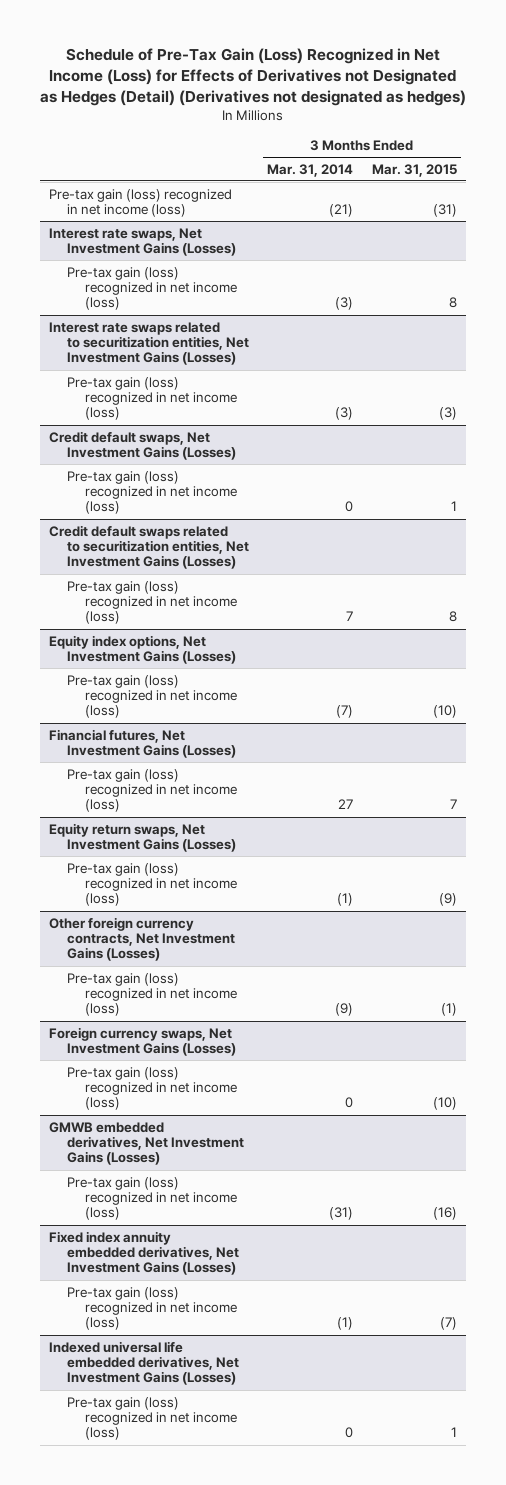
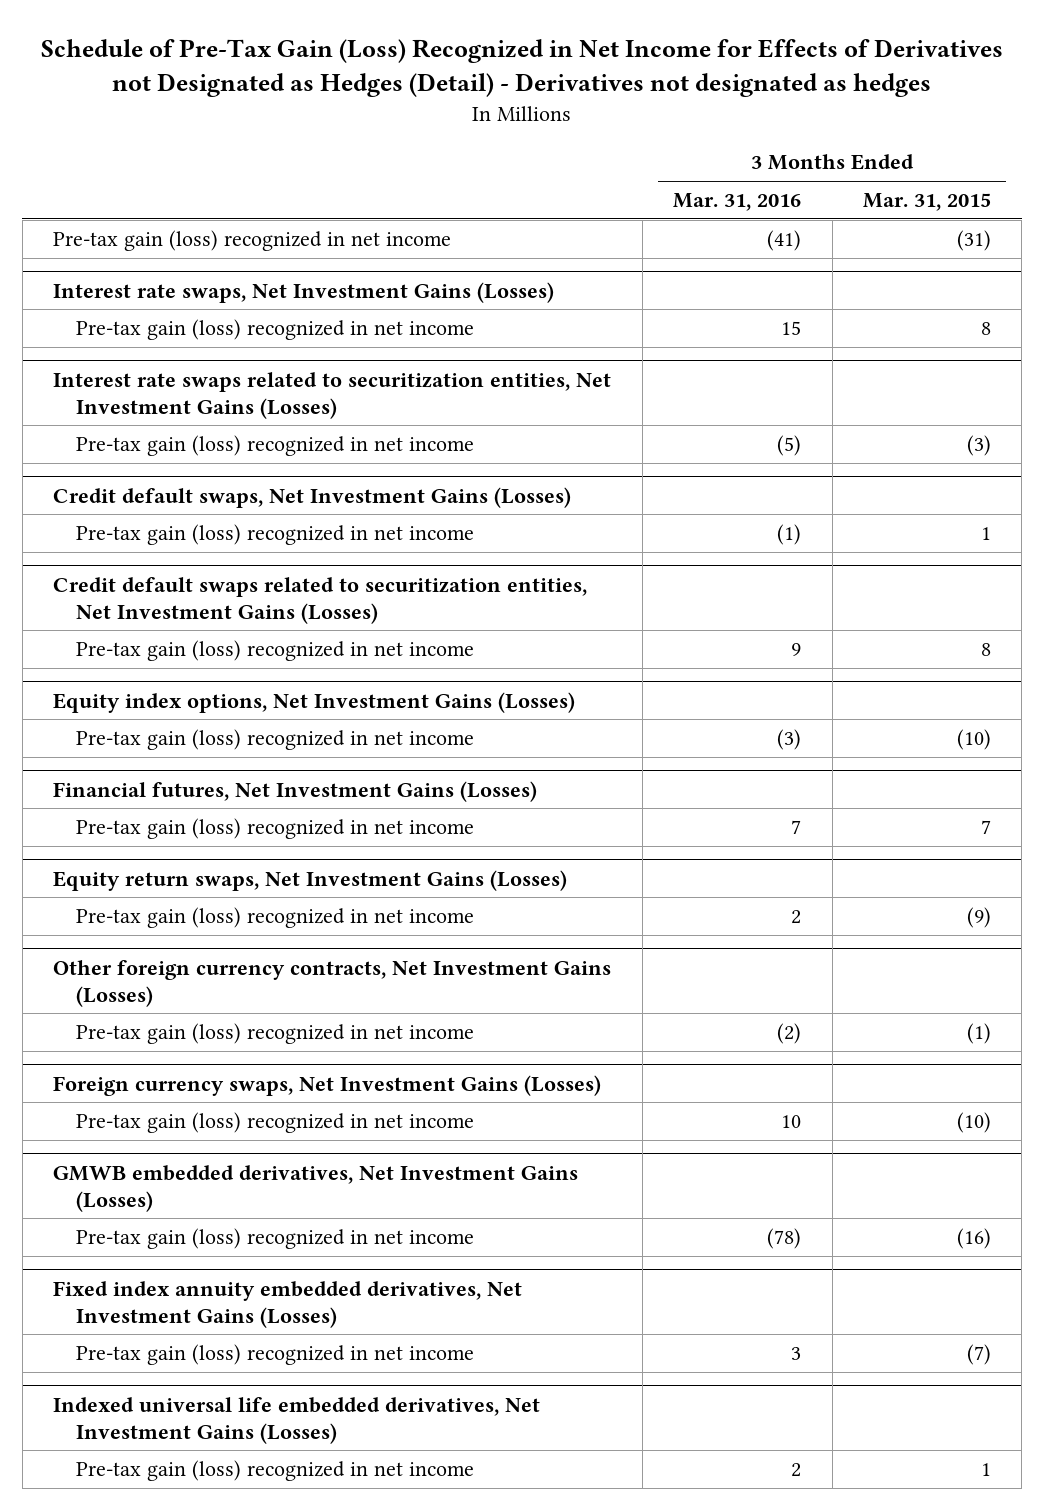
[39,48,466,106] Schedule of Pre-Tax Gain (Loss) Recognized in Net Income (Loss) for Effects of Derivatives not Designated as Hedges (Detail) (Derivatives not designated as hedges) -> [41,38,1004,98] Schedule of Pre-Tax Gain (Loss) Recognized in Net Income for Effects of Derivatives not Designated as Hedges (Detail) - Derivatives not designated as hedges
[267,163,354,177] Mar. 31, 2014 -> none
none -> [673,193,802,212] Mar. 31, 2016
[48,188,232,218] Pre-tax gain (loss) recognized in net income (loss) -> [53,230,452,252] Pre-tax gain (loss) recognized in net income
[66,266,237,311] Pre-tax gain (loss) recognized in net income (loss) -> [75,319,474,341] Pre-tax gain (loss) recognized in net income
[66,376,237,421] Pre-tax gain (loss) recognized in net income (loss) -> [75,435,474,457] Pre-tax gain (loss) recognized in net income
[66,470,237,515] Pre-tax gain (loss) recognized in net income (loss) -> [75,524,474,546] Pre-tax gain (loss) recognized in net income
[66,580,237,625] Pre-tax gain (loss) recognized in net income (loss) -> [75,640,474,662] Pre-tax gain (loss) recognized in net income
[66,674,237,719] Pre-tax gain (loss) recognized in net income (loss) -> [75,729,474,751] Pre-tax gain (loss) recognized in net income
[66,768,237,813] Pre-tax gain (loss) recognized in net income (loss) -> [75,818,474,840] Pre-tax gain (loss) recognized in net income
[66,862,237,907] Pre-tax gain (loss) recognized in net income (loss) -> [75,907,474,929] Pre-tax gain (loss) recognized in net income
[66,972,237,1017] Pre-tax gain (loss) recognized in net income (loss) -> [75,1023,474,1045] Pre-tax gain (loss) recognized in net income
[66,1066,237,1111] Pre-tax gain (loss) recognized in net income (loss) -> [75,1112,474,1134] Pre-tax gain (loss) recognized in net income
[66,1176,237,1221] Pre-tax gain (loss) recognized in net income (loss) -> [75,1228,474,1250] Pre-tax gain (loss) recognized in net income
[66,1286,237,1331] Pre-tax gain (loss) recognized in net income (loss) -> [75,1344,474,1366] Pre-tax gain (loss) recognized in net income
[66,1396,237,1441] Pre-tax gain (loss) recognized in net income (loss) -> [75,1460,474,1482] Pre-tax gain (loss) recognized in net income

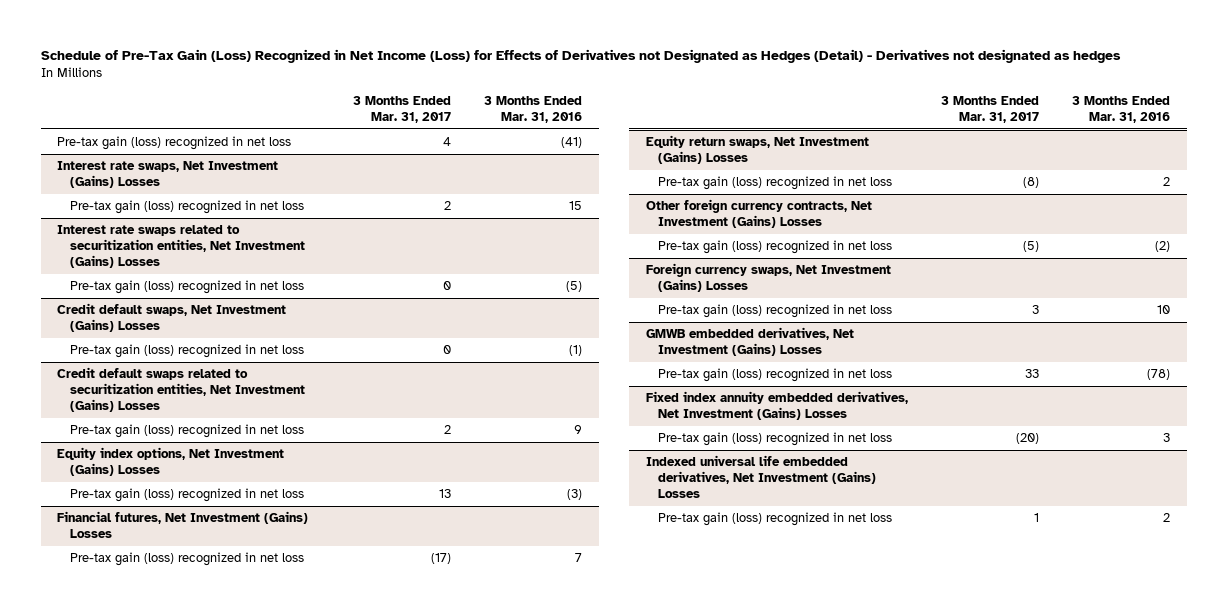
[41,38,1004,98] Schedule of Pre-Tax Gain (Loss) Recognized in Net Income for Effects of Derivatives not Designated as Hedges (Detail) - Derivatives not designated as hedges -> [40,48,1121,63] Schedule of Pre-Tax Gain (Loss) Recognized in Net Income (Loss) for Effects of Derivatives not Designated as Hedges (Detail) - Derivatives not designated as hedges
[863,193,992,212] Mar. 31, 2015 -> none
none -> [352,96,451,123] 3 Months Ended Mar. 31, 2017
[53,230,452,252] Pre-tax gain (loss) recognized in net income -> [57,136,292,151] Pre-tax gain (loss) recognized in net loss
[53,281,555,303] Interest rate swaps, Net Investment Gains (Losses) -> [57,161,279,188] Interest rate swaps, Net Investment (Gains) Losses
[75,319,474,341] Pre-tax gain (loss) recognized in net income -> [69,200,304,215] Pre-tax gain (loss) recognized in net loss
[53,371,612,419] Interest rate swaps related to securitization entities, Net Investment Gains (Losses) -> [57,225,305,268] Interest rate swaps related to securitization entities, Net Investment (Gains) Losses
[75,435,474,457] Pre-tax gain (loss) recognized in net income -> [69,280,304,295] Pre-tax gain (loss) recognized in net loss
[53,486,572,508] Credit default swaps, Net Investment Gains (Losses) -> [57,303,287,332] Credit default swaps, Net Investment (Gains) Losses
[75,524,474,546] Pre-tax gain (loss) recognized in net income -> [69,344,304,359] Pre-tax gain (loss) recognized in net loss
[53,576,588,624] Credit default swaps related to securitization entities, Net Investment Gains (Losses) -> [57,367,305,412] Credit default swaps related to securitization entities, Net Investment (Gains) Losses
[75,640,474,662] Pre-tax gain (loss) recognized in net income -> [69,424,304,439] Pre-tax gain (loss) recognized in net loss
[53,691,576,713] Equity index options, Net Investment Gains (Losses) -> [57,447,285,476] Equity index options, Net Investment (Gains) Losses
[75,729,474,751] Pre-tax gain (loss) recognized in net income -> [69,488,304,503] Pre-tax gain (loss) recognized in net loss
[53,780,538,802] Financial futures, Net Investment Gains (Losses) -> [57,511,309,538] Financial futures, Net Investment (Gains) Losses
[75,818,474,840] Pre-tax gain (loss) recognized in net income -> [69,552,304,567] Pre-tax gain (loss) recognized in net loss
[53,869,568,891] Equity return swaps, Net Investment Gains (Losses) -> [645,135,869,164] Equity return swaps, Net Investment (Gains) Losses
[75,907,474,929] Pre-tax gain (loss) recognized in net income -> [658,176,893,191] Pre-tax gain (loss) recognized in net loss
[53,959,612,1007] Other foreign currency contracts, Net Investment Gains (Losses) -> [645,199,872,228] Other foreign currency contracts, Net Investment (Gains) Losses
[75,1023,474,1045] Pre-tax gain (loss) recognized in net income -> [658,240,893,255] Pre-tax gain (loss) recognized in net loss
[53,1074,602,1096] Foreign currency swaps, Net Investment Gains (Losses) -> [645,263,891,292] Foreign currency swaps, Net Investment (Gains) Losses
[75,1112,474,1134] Pre-tax gain (loss) recognized in net income -> [658,304,893,319] Pre-tax gain (loss) recognized in net loss
[53,1164,579,1212] GMWB embedded derivatives, Net Investment Gains (Losses) -> [645,327,854,356] GMWB embedded derivatives, Net Investment (Gains) Losses
[75,1228,474,1250] Pre-tax gain (loss) recognized in net income -> [658,368,893,383] Pre-tax gain (loss) recognized in net loss
[53,1280,523,1328] Fixed index annuity embedded derivatives, Net Investment Gains (Losses) -> [645,391,908,420] Fixed index annuity embedded derivatives, Net Investment (Gains) Losses
[75,1344,474,1366] Pre-tax gain (loss) recognized in net income -> [658,432,893,447] Pre-tax gain (loss) recognized in net loss
[53,1396,541,1444] Indexed universal life embedded derivatives, Net Investment Gains (Losses) -> [645,455,877,498] Indexed universal life embedded derivatives, Net Investment (Gains) Losses
[75,1460,474,1482] Pre-tax gain (loss) recognized in net income -> [658,512,893,527] Pre-tax gain (loss) recognized in net loss

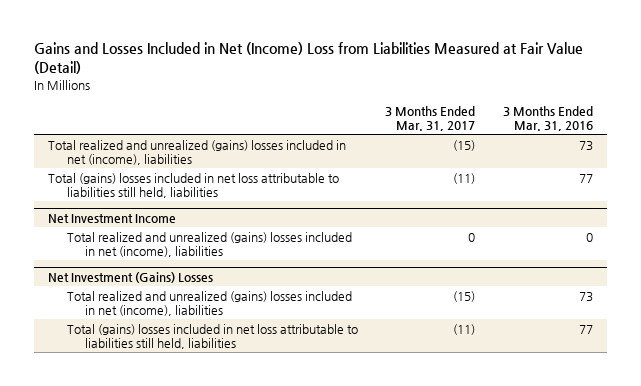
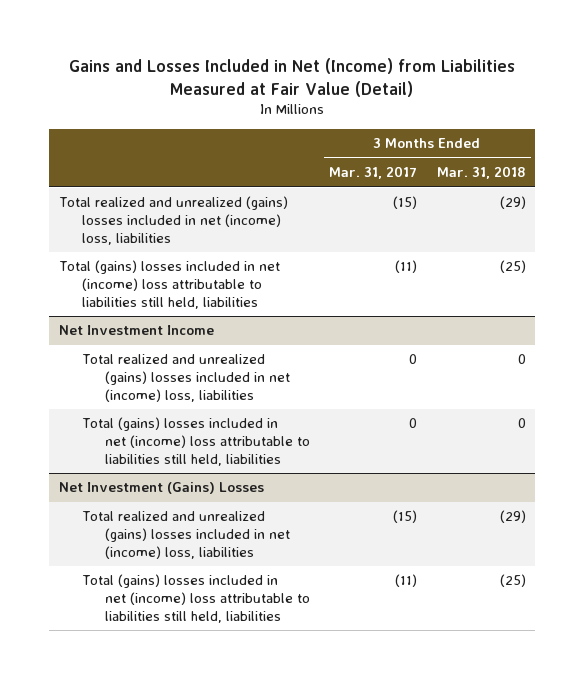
[34,42,584,75] Gains and Losses Included in Net (Income) Loss from Liabilities Measured at Fair Value (Detail) -> [69,58,516,97] Gains and Losses Included in Net (Income) from Liabilities Measured at Fair Value (Detail)
[502,105,593,131] 3 Months Ended Mar. 31, 2016 -> none
none -> [436,166,526,180] Mar. 31, 2018
[48,139,347,166] Total realized and unrealized (gains) losses included in net (income), liabilities -> [59,196,289,245] Total realized and unrealized (gains) losses included in net (income) loss, liabilities
[48,172,340,199] Total (gains) losses included in net loss attributable to liabilities still held, liabilities -> [59,260,281,309] Total (gains) losses included in net (income) loss attributable to liabilities still held, liabilities
[66,231,352,258] Total realized and unrealized (gains) losses included in net (income), liabilities -> [81,354,290,402] Total realized and unrealized (gains) losses included in net (income) loss, liabilities
none -> [81,417,310,466] Total (gains) losses included in net (income) loss attributable to liabilities still held, liabilities
[66,290,352,317] Total realized and unrealized (gains) losses included in net (income), liabilities -> [81,511,290,559] Total realized and unrealized (gains) losses included in net (income) loss, liabilities
[66,323,358,350] Total (gains) losses included in net loss attributable to liabilities still held, liabilities -> [81,574,310,623] Total (gains) losses included in net (income) loss attributable to liabilities still held, liabilities

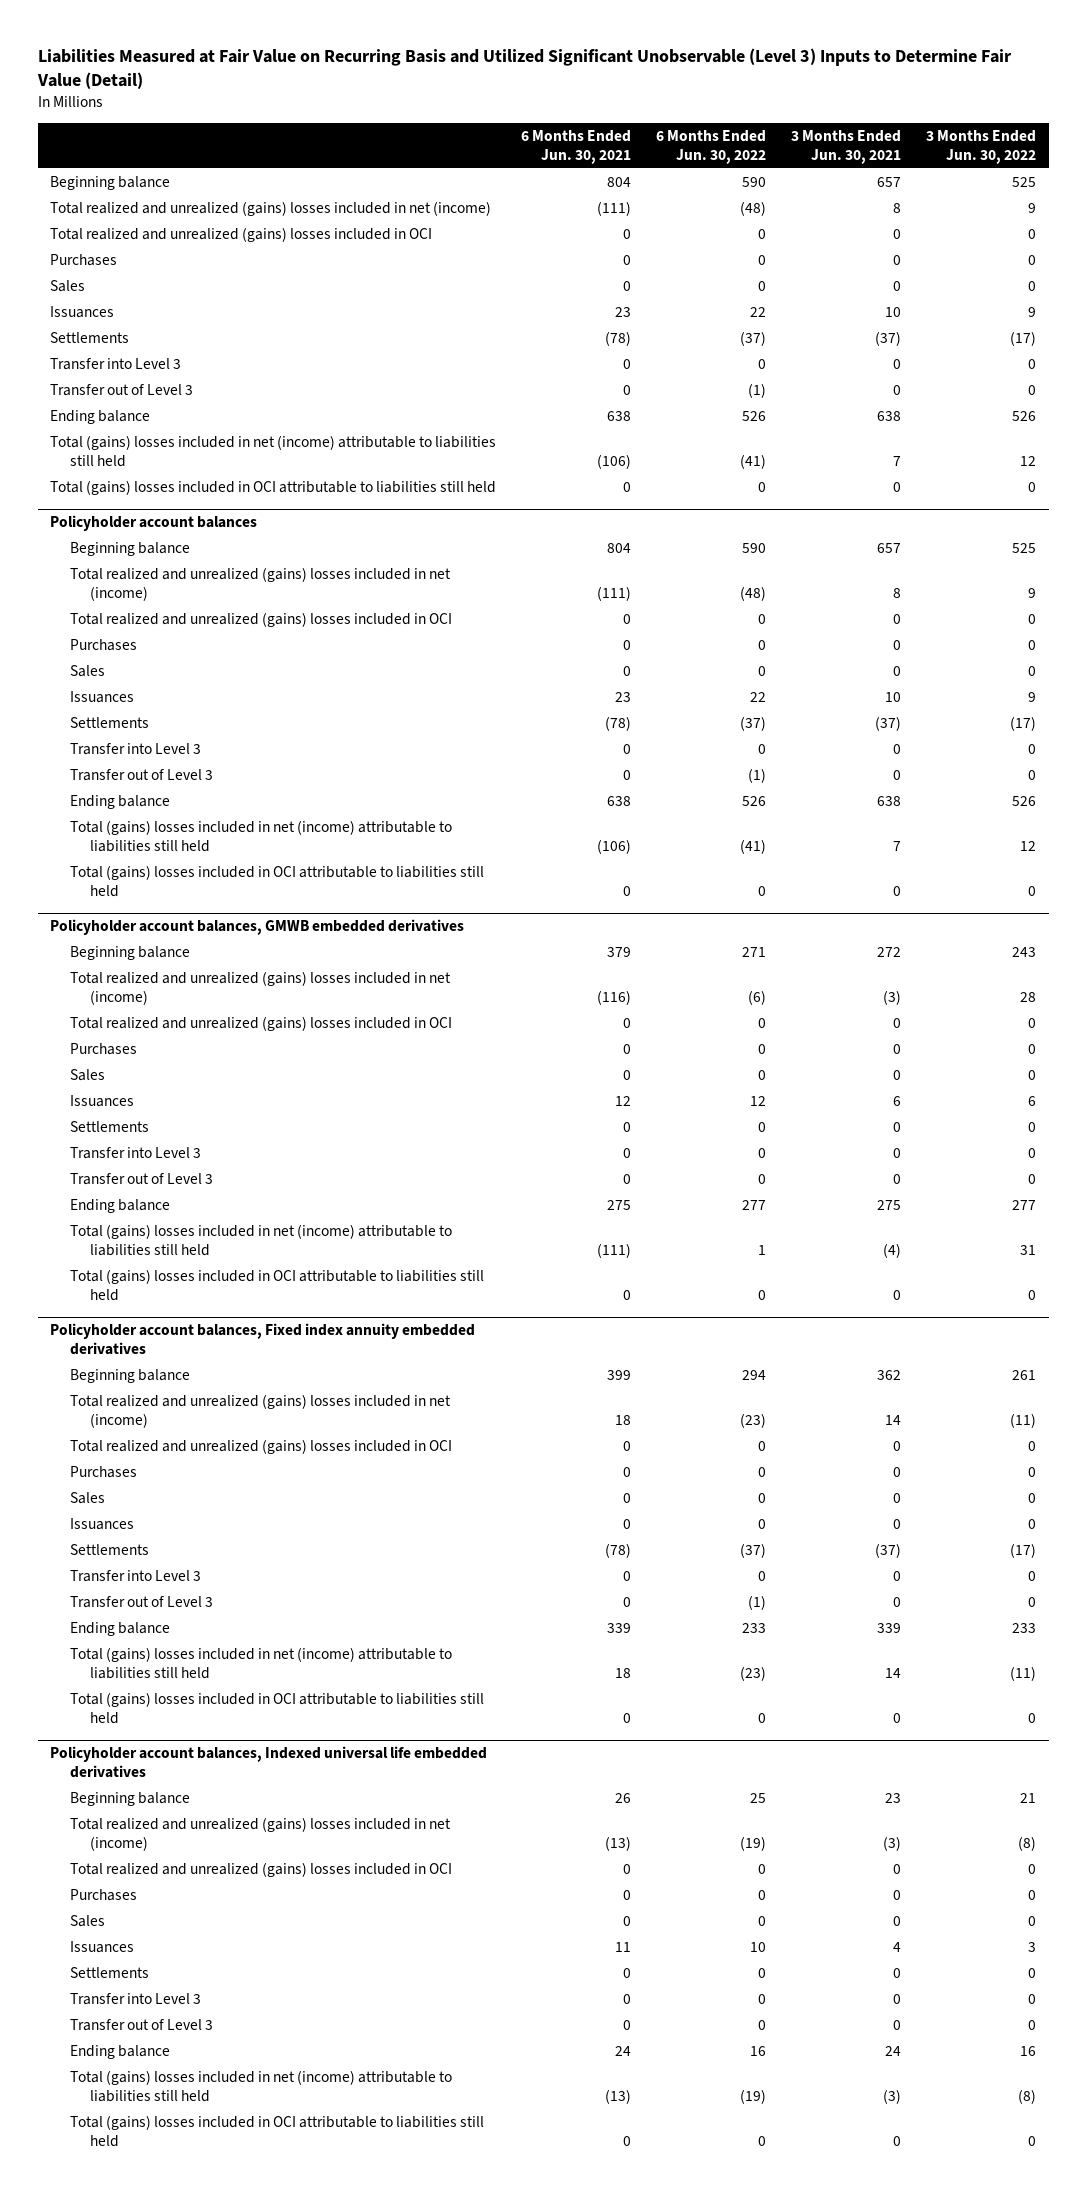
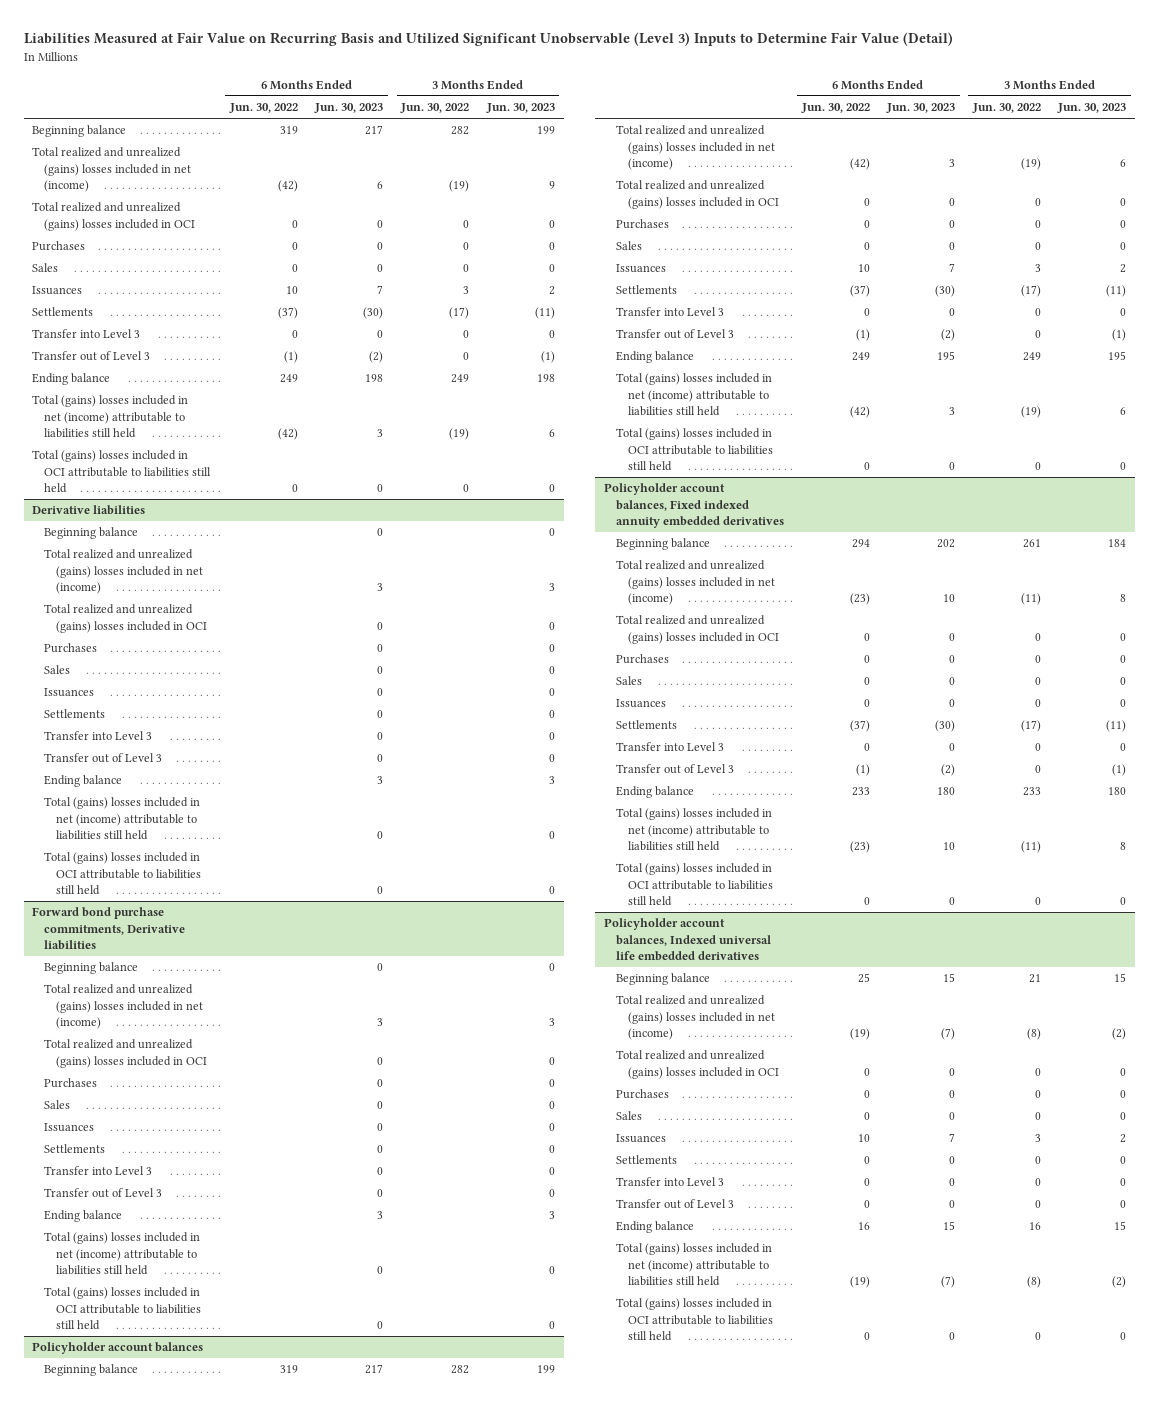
[521,130,632,164] 6 Months Ended Jun. 30, 2021 -> none
[791,130,902,164] 3 Months Ended Jun. 30, 2021 -> none
none -> [314,102,384,113] Jun. 30, 2023
none -> [485,102,555,113] Jun. 30, 2023
[742,177,767,188] 590 -> [279,126,298,135] 319
[1012,177,1037,188] 525 -> [451,126,470,136] 282
[740,201,767,217] (48) -> [277,180,298,193] (42)
[1028,203,1037,214] 9 -> [449,180,470,193] (19)
[750,307,767,318] 22 -> [285,286,298,295] 10
[1028,307,1037,318] 9 -> [463,286,470,295] 3
[742,411,767,422] 526 -> [279,374,298,384] 249
[1012,411,1037,422] 526 -> [451,374,470,384] 249
[740,453,767,469] (41) -> [277,428,298,441] (42)
[1020,455,1037,466] 12 -> [449,428,470,441] (19)
none -> [32,505,146,516] Derivative liabilities
none -> [44,527,139,540] Beginning balance
none -> [44,549,203,595] Total realized and unrealized (gains) losses included in net (income)
none -> [44,604,207,633] Total realized and unrealized (gains) losses included in OCI
none -> [44,643,98,654] Purchases
none -> [44,665,71,675] Sales
none -> [44,688,95,698] Issuances
none -> [44,709,106,719] Settlements
none -> [44,731,153,741] Transfer into Level 3
none -> [44,753,163,764] Transfer out of Level 3
none -> [44,775,123,788] Ending balance
none -> [44,797,201,841] Total (gains) losses included in net (income) attributable to liabilities still held
none -> [44,852,201,896] Total (gains) losses included in OCI attributable to liabilities still held
none -> [32,907,186,951] Forward bond purchase commitments, Derivative liabilities
none -> [44,962,139,975] Beginning balance
none -> [44,984,203,1030] Total realized and unrealized (gains) losses included in net (income)
none -> [44,1039,207,1068] Total realized and unrealized (gains) losses included in OCI
none -> [44,1078,98,1089] Purchases
none -> [44,1100,71,1110] Sales
none -> [44,1123,95,1133] Issuances
none -> [44,1144,106,1154] Settlements
none -> [44,1166,153,1176] Transfer into Level 3
none -> [44,1188,163,1199] Transfer out of Level 3
none -> [44,1210,123,1223] Ending balance
none -> [44,1232,201,1276] Total (gains) losses included in net (income) attributable to liabilities still held
none -> [44,1287,201,1331] Total (gains) losses included in OCI attributable to liabilities still held
[742,543,767,554] 590 -> [279,1365,298,1374] 319
[1012,543,1037,554] 525 -> [451,1365,470,1375] 282
[740,585,767,601] (48) -> [849,158,870,171] (42)
[1028,587,1037,598] 9 -> [1020,158,1041,171] (19)
[750,692,767,703] 22 -> [857,264,870,273] 10
[1028,692,1037,703] 9 -> [1034,264,1041,273] 3
[70,865,485,897] Total (gains) losses included in OCI attributable to liabilities still held -> none
[50,919,465,936] Policyholder account balances, GMWB embedded derivatives -> none
[70,946,191,961] Beginning balance -> none
[70,971,452,1005] Total realized and unrealized (gains) losses included in net (income) -> none
[70,1016,453,1032] Total realized and unrealized (gains) losses included in OCI -> none
[70,1043,138,1056] Purchases -> none
[70,1069,106,1082] Sales -> none
[70,1095,135,1108] Issuances -> none
[70,1121,150,1133] Settlements -> none
[70,1147,202,1160] Transfer into Level 3 -> none
[70,1173,214,1186] Transfer out of Level 3 -> none
[70,1199,171,1214] Ending balance -> none
[70,1224,453,1256] Total (gains) losses included in net (income) attributable to liabilities still held -> none
[742,796,767,807] 526 -> [851,352,870,362] 249
[1012,796,1037,807] 526 -> [1022,352,1041,362] 249
[740,838,767,854] (41) -> [849,406,870,419] (42)
[1020,840,1037,851] 12 -> [1020,406,1041,419] (19)
[50,1323,476,1356] Policyholder account balances, Fixed index annuity embedded derivatives -> [604,483,784,529] Policyholder account balances, Fixed indexed annuity embedded derivatives

